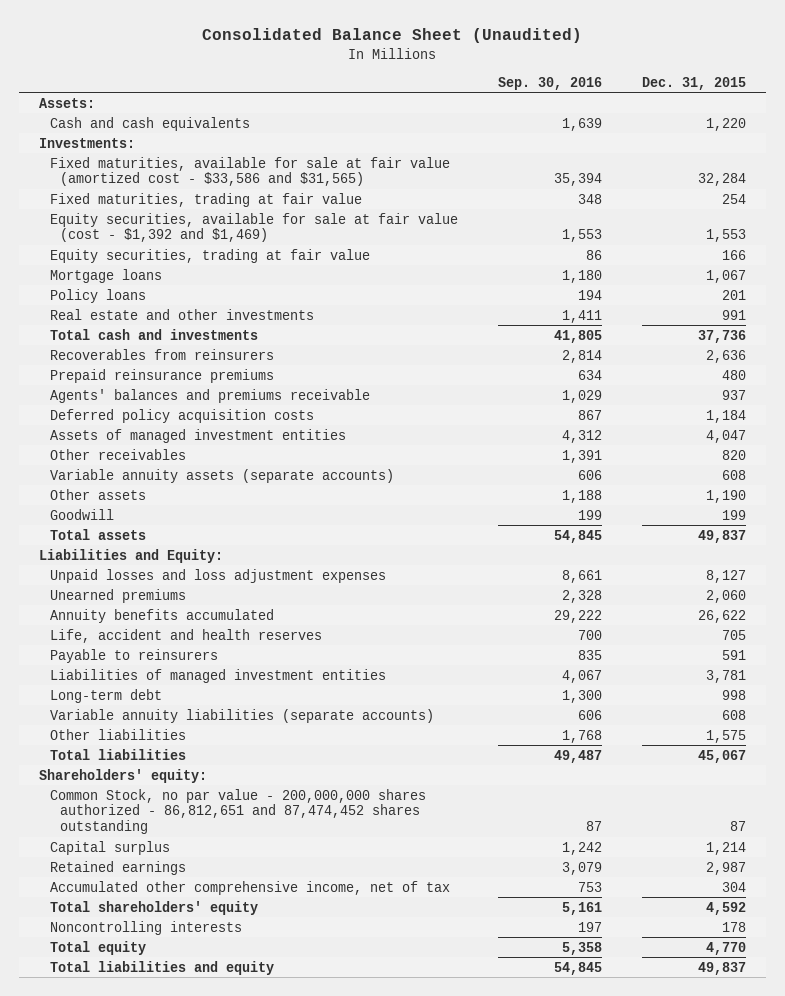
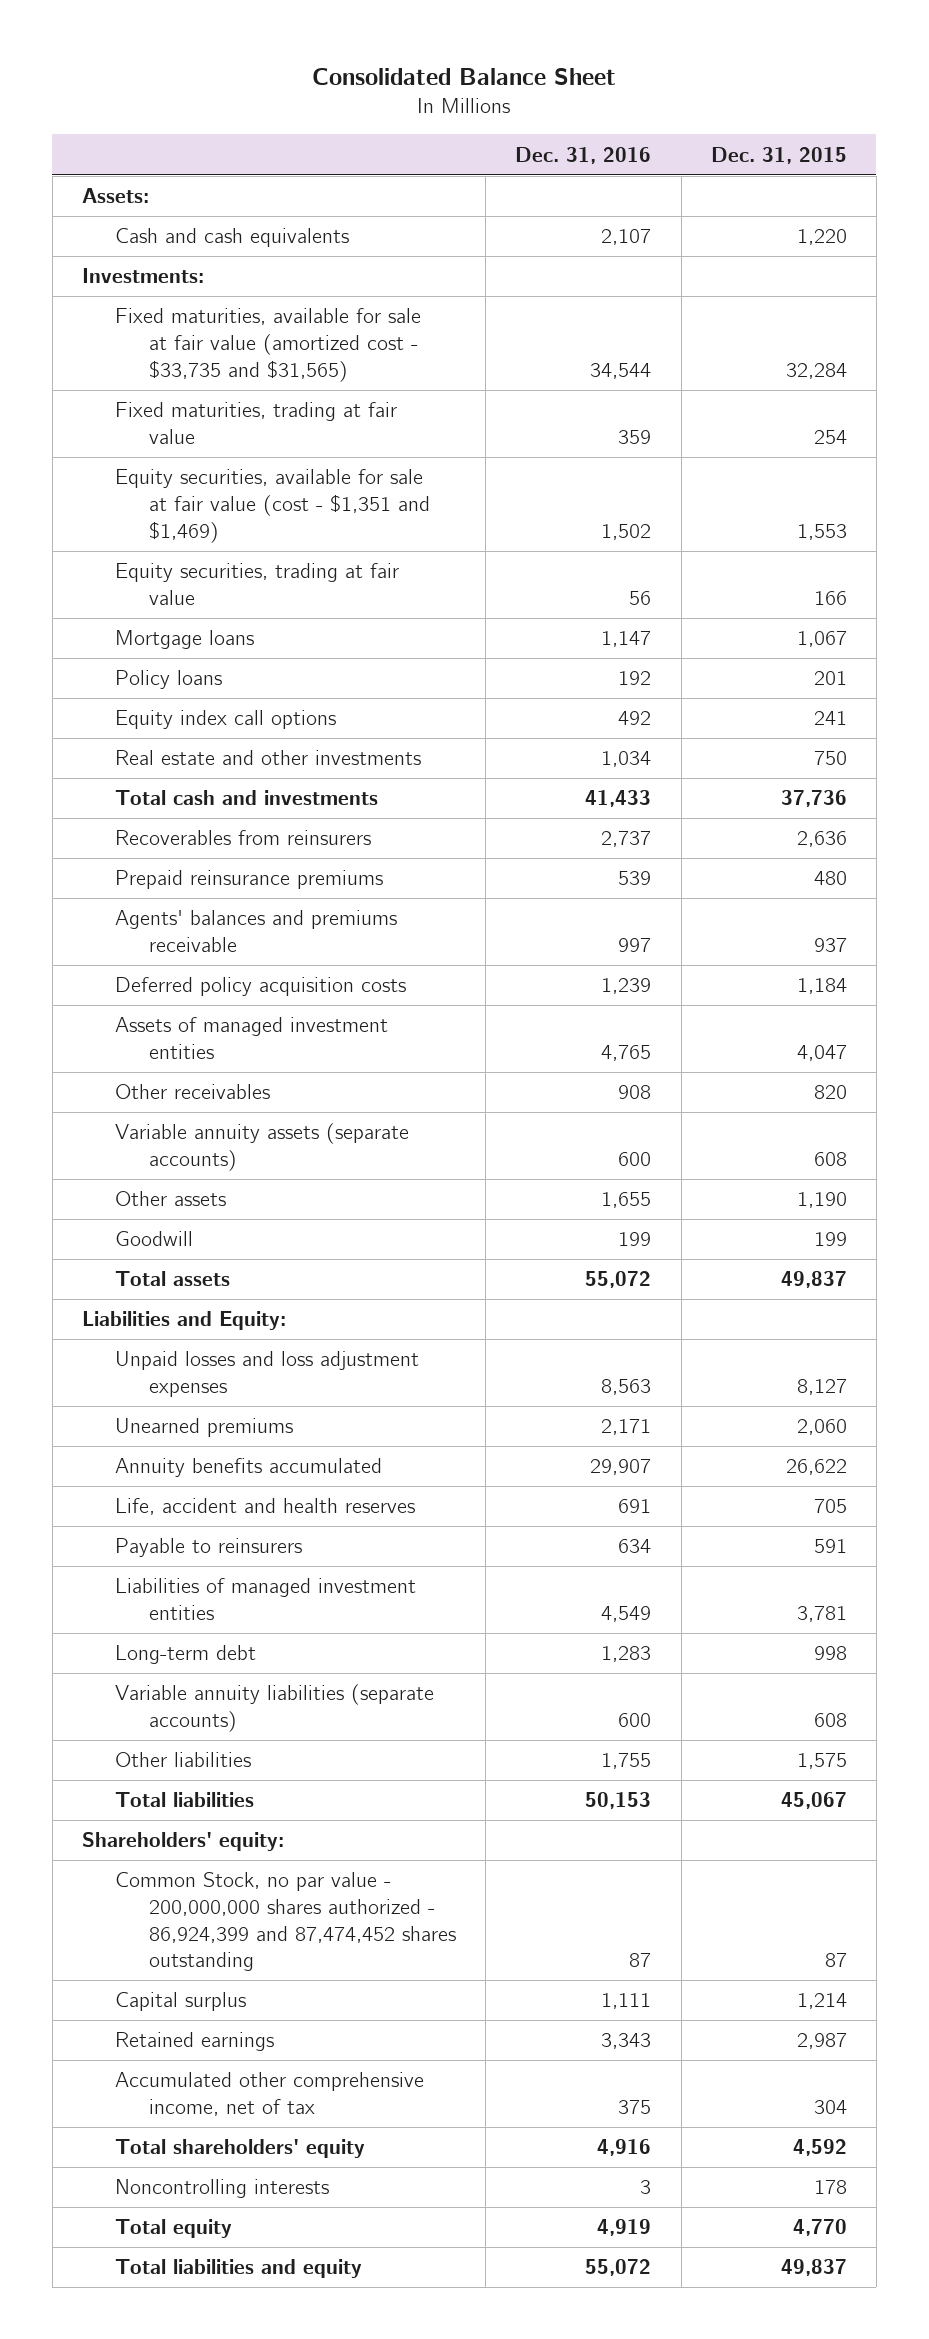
[202,28,583,44] Consolidated Balance Sheet (Unaudited) -> [312,67,617,85] Consolidated Balance Sheet
[497,76,602,90] Sep. 30, 2016 -> none
none -> [515,146,652,164] Dec. 31, 2016
[49,156,450,187] Fixed maturities, available for sale at fair value (amortized cost - $33,586 and $31,565) -> [115,308,422,382] Fixed maturities, available for sale at fair value (amortized cost - $33,735 and $31,565)
[49,212,458,243] Equity securities, available for sale at fair value (cost - $1,392 and $1,469) -> [115,469,431,543] Equity securities, available for sale at fair value (cost - $1,351 and $1,469)
none -> [115,710,337,730] Equity index call options
[721,309,746,320] 991 -> [813,751,847,766] 750
[49,788,426,835] Common Stock, no par value - 200,000,000 shares authorized - 86,812,651 and 87,474,452 shares outstanding -> [115,1872,457,1972] Common Stock, no par value - 200,000,000 shares authorized - 86,924,399 and 87,474,452 shares outstanding

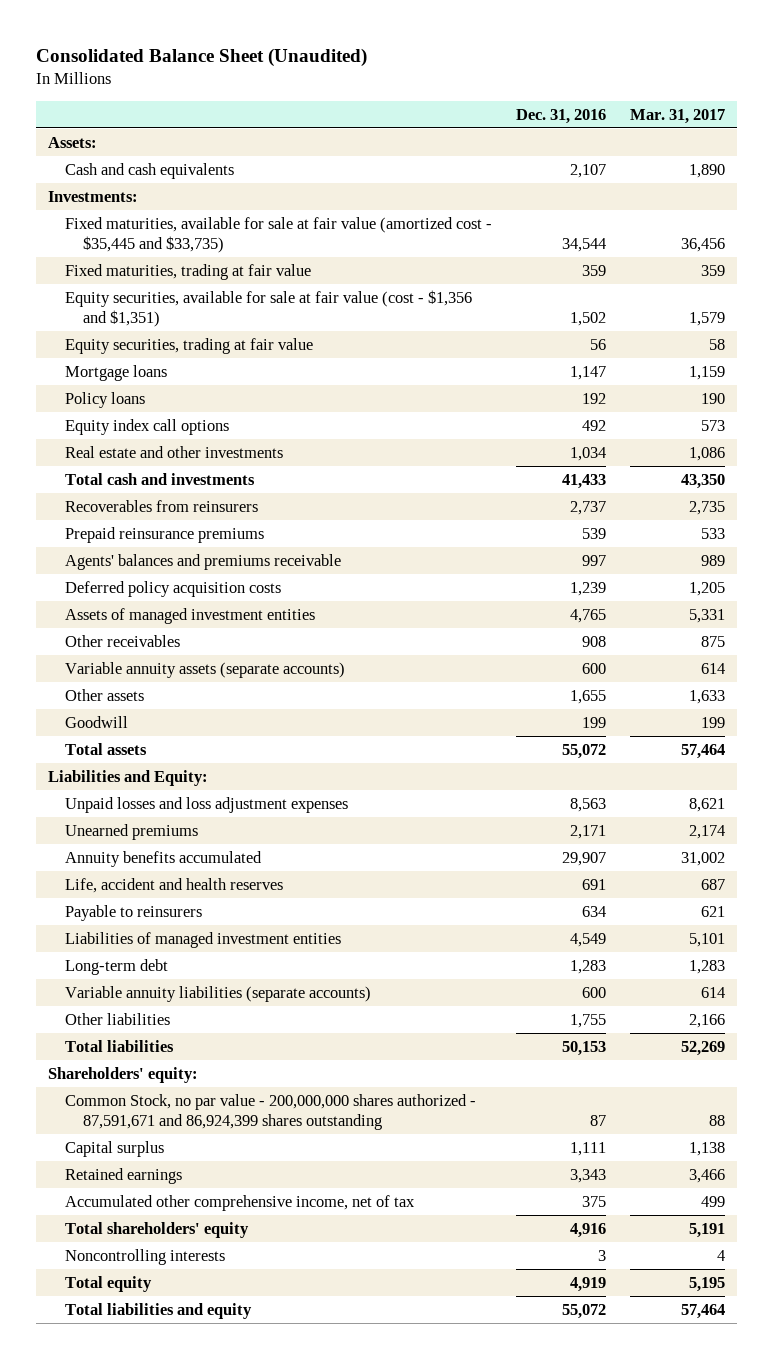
[312,67,617,85] Consolidated Balance Sheet -> [36,47,368,67] Consolidated Balance Sheet (Unaudited)
[710,146,847,164] Dec. 31, 2015 -> none
none -> [629,108,725,124] Mar. 31, 2017
[115,308,422,382] Fixed maturities, available for sale at fair value (amortized cost - $33,735 and $31,565) -> [65,216,493,254] Fixed maturities, available for sale at fair value (amortized cost - $35,445 and $33,735)
[115,469,431,543] Equity securities, available for sale at fair value (cost - $1,351 and $1,469) -> [65,289,473,328] Equity securities, available for sale at fair value (cost - $1,356 and $1,351)
[115,1872,457,1972] Common Stock, no par value - 200,000,000 shares authorized - 86,924,399 and 87,474,452 shares outstanding -> [65,1093,477,1131] Common Stock, no par value - 200,000,000 shares authorized - 87,591,671 and 86,924,399 shares outstanding

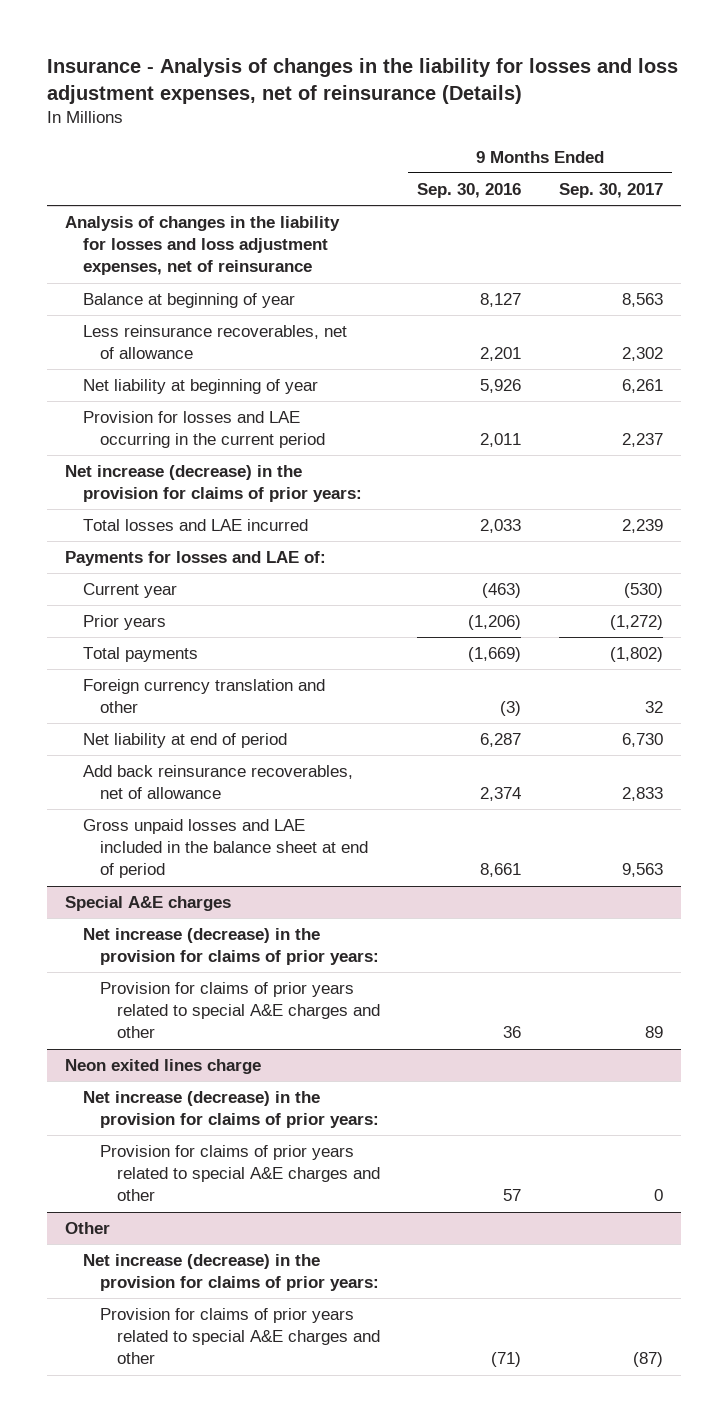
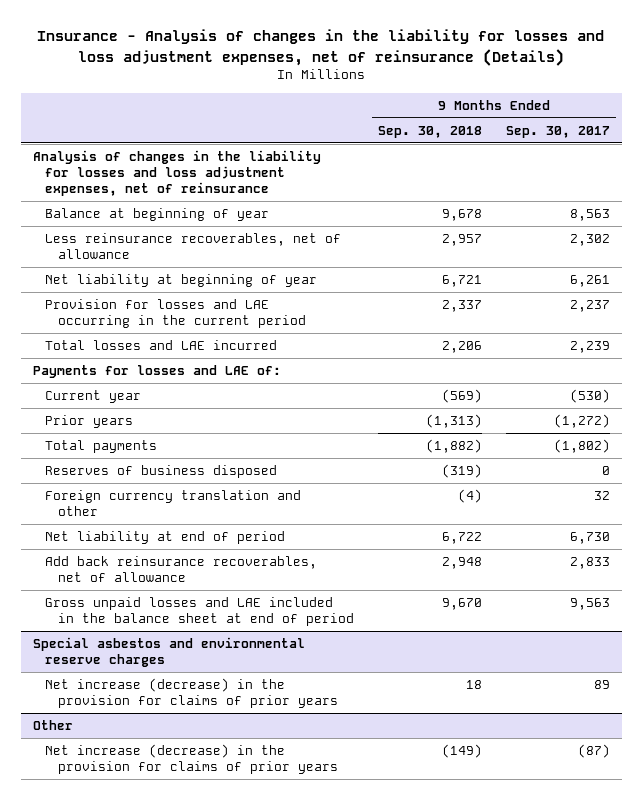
[417,182,522,198] Sep. 30, 2016 -> none
none -> [377,125,482,138] Sep. 30, 2018
[65,465,362,503] Net increase (decrease) in the provision for claims of prior years: -> none
none -> [45,465,278,479] Reserves of business disposed
[65,896,232,912] Special A&E charges -> none
[82,928,379,966] Net increase (decrease) in the provision for claims of prior years: -> none
[65,1059,262,1075] Neon exited lines charge -> none
[82,1091,379,1129] Net increase (decrease) in the provision for claims of prior years: -> none
[99,1145,381,1202] Provision for claims of prior years related to special A&E charges and other -> none
none -> [33,637,306,668] Special asbestos and environmental reserve charges
[99,982,381,1039] Provision for claims of prior years related to special A&E charges and other -> [45,678,338,709] Net increase (decrease) in the provision for claims of prior years
[82,1254,379,1292] Net increase (decrease) in the provision for claims of prior years: -> none
[99,1308,381,1365] Provision for claims of prior years related to special A&E charges and other -> [45,744,338,775] Net increase (decrease) in the provision for claims of prior years

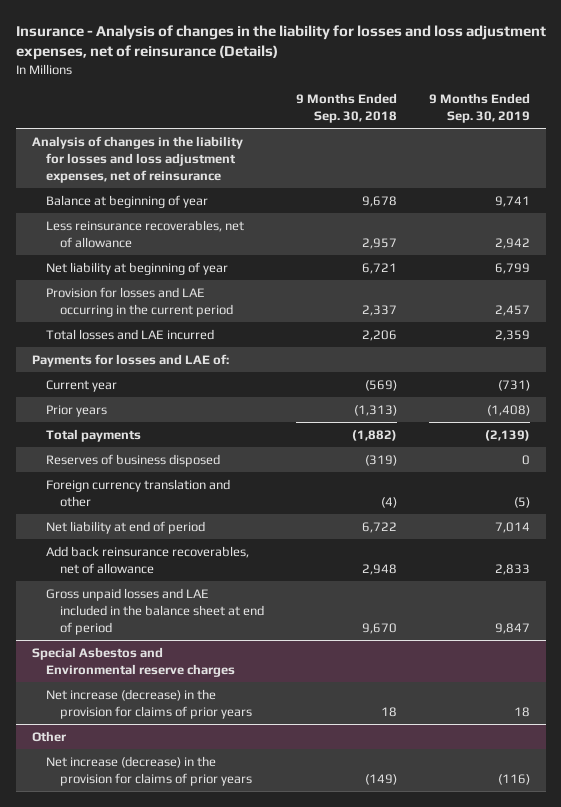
[505,125,610,138] Sep. 30, 2017 -> none
none -> [428,93,530,124] 9 Months Ended Sep. 30, 2019
[33,637,306,668] Special asbestos and environmental reserve charges -> [31,646,235,677] Special Asbestos and Environmental reserve charges

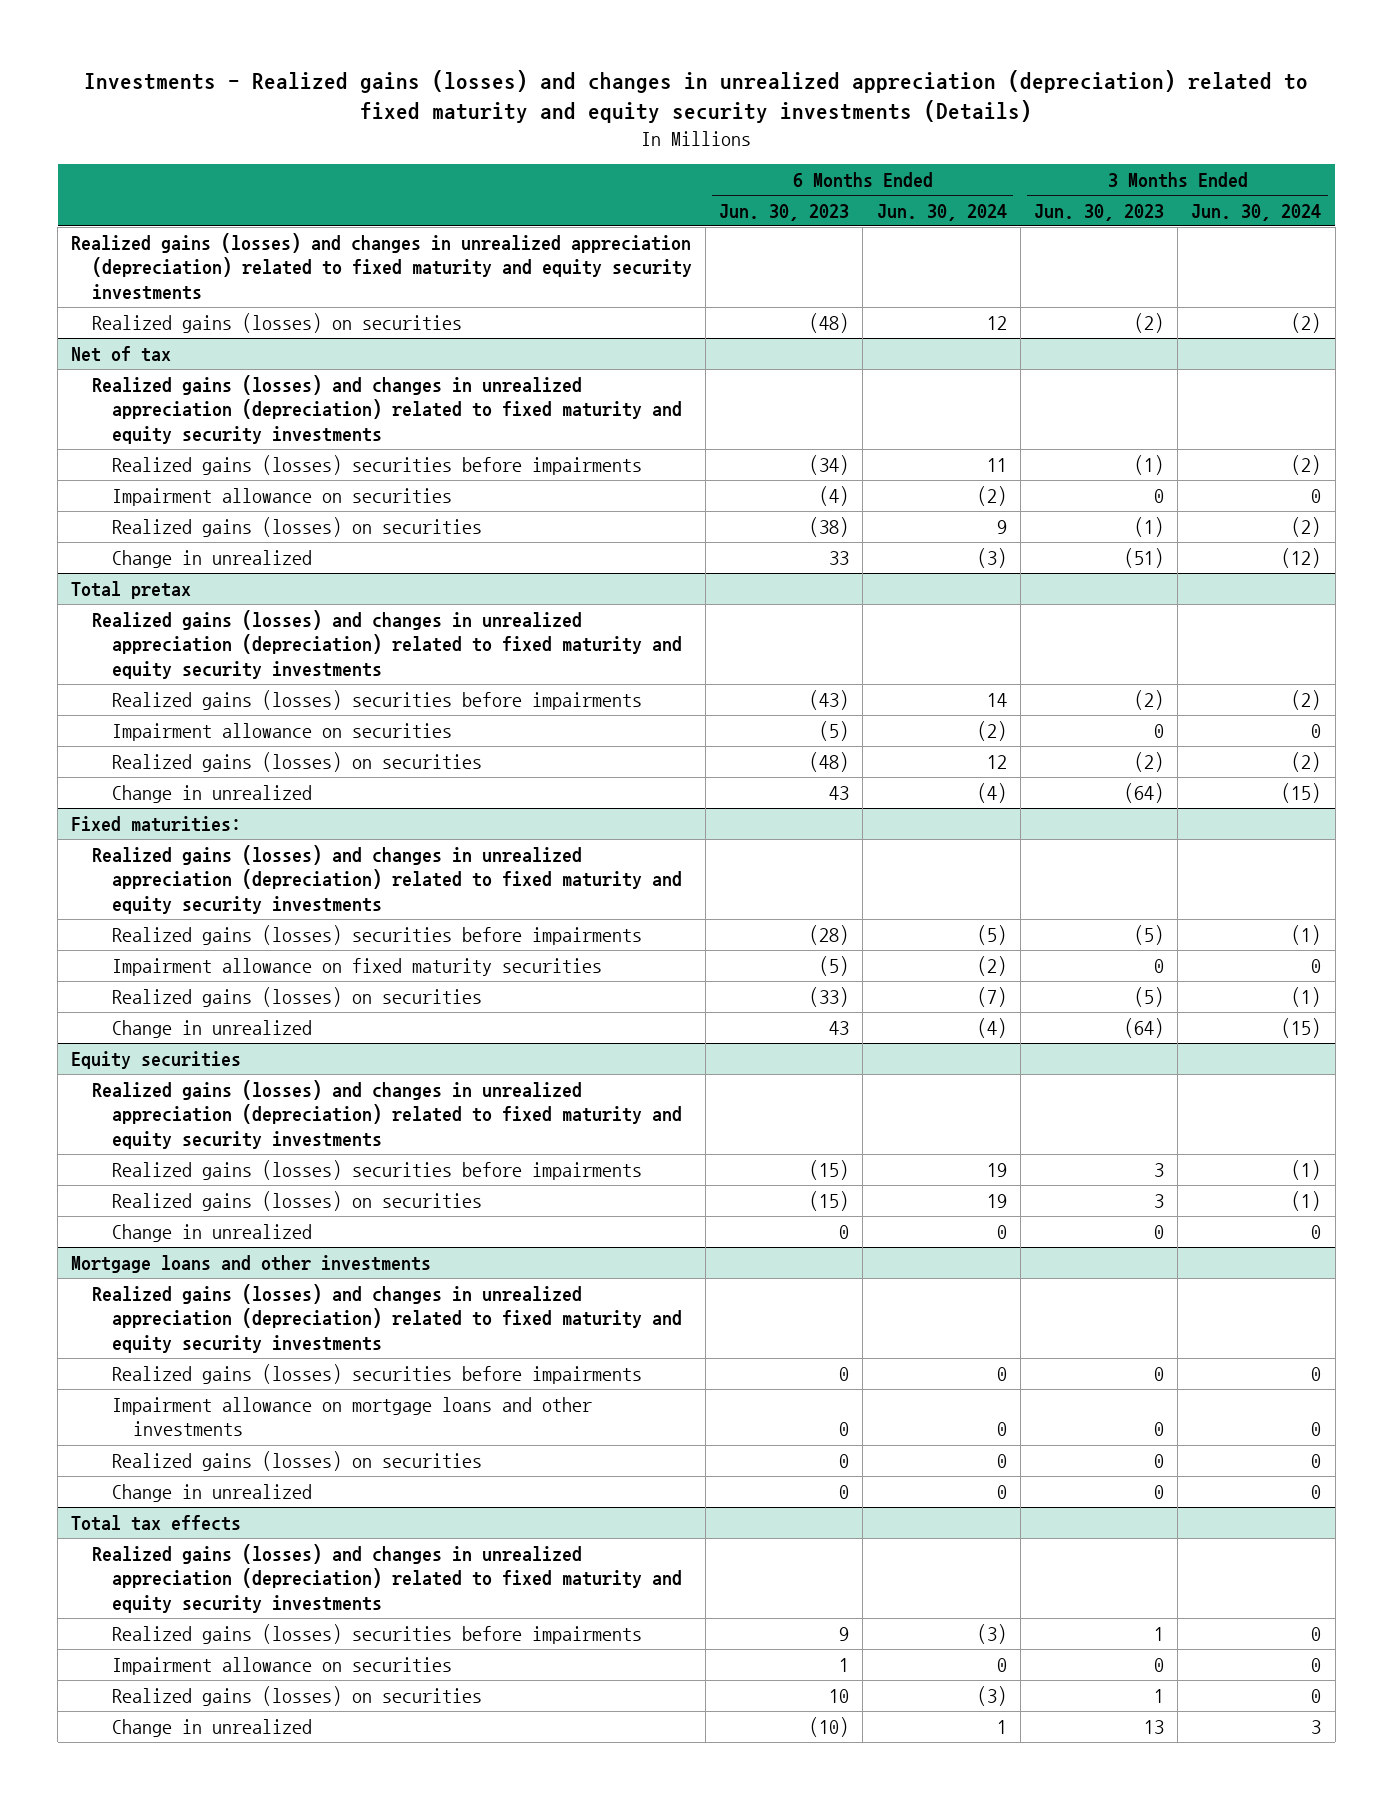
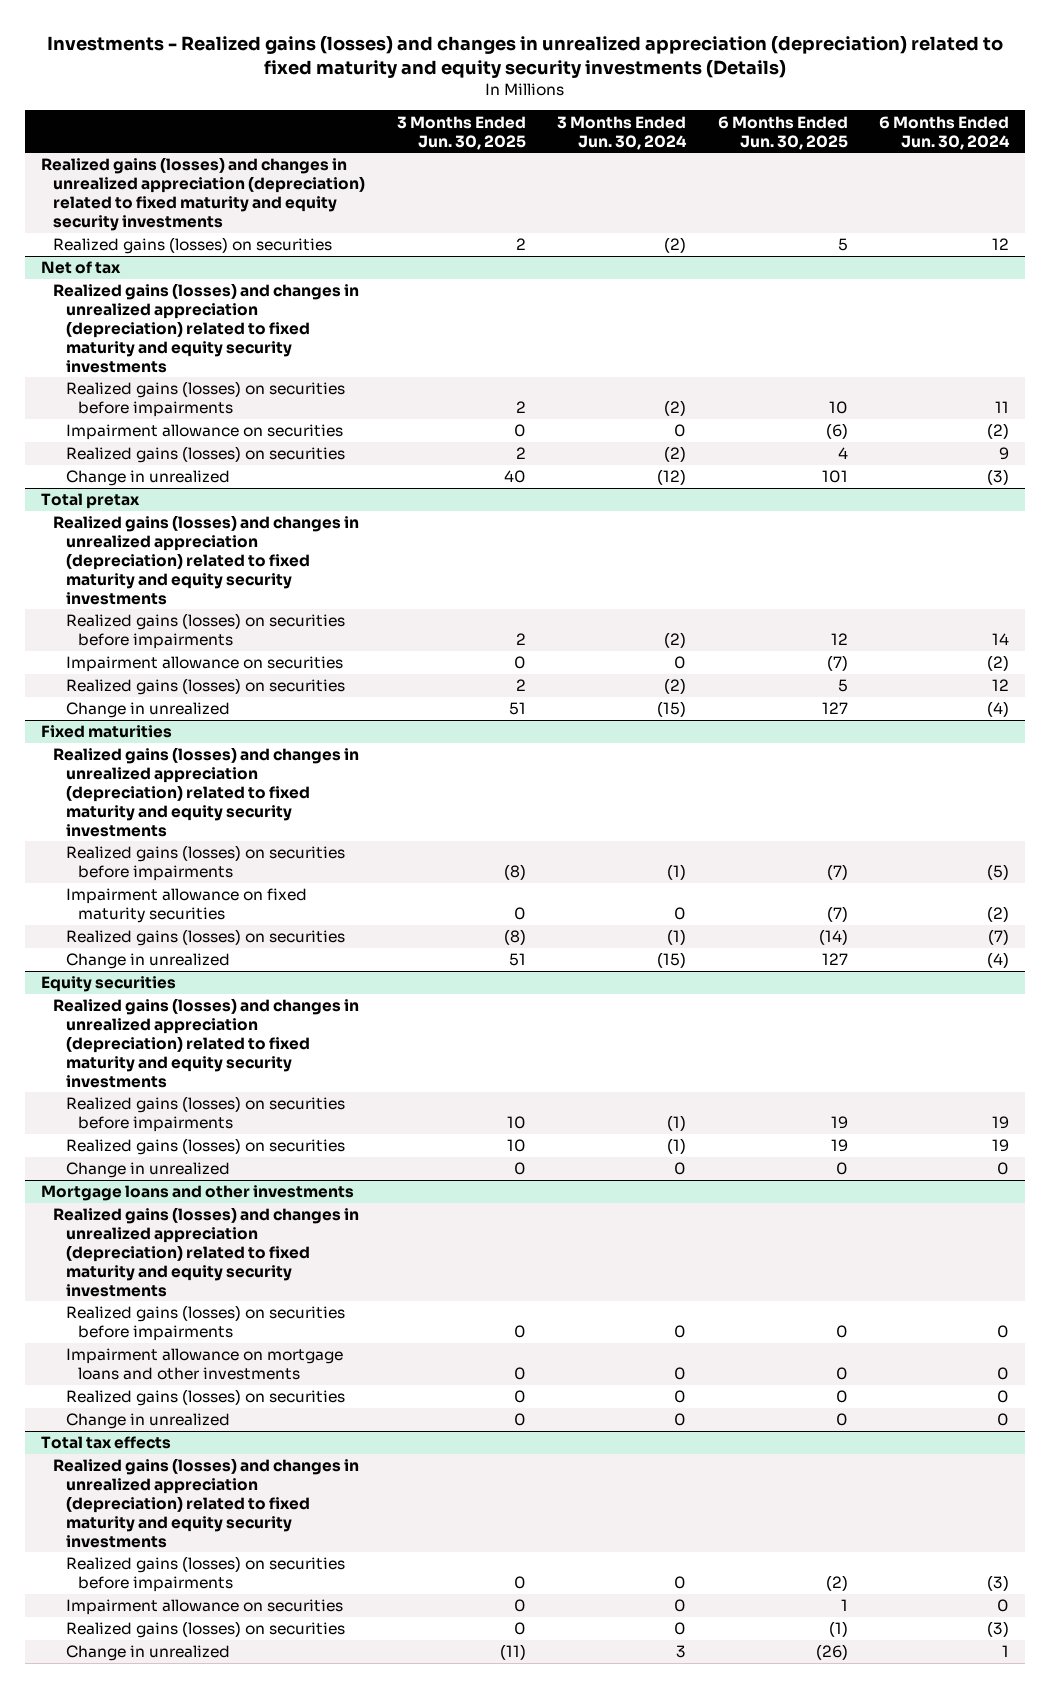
[719,203,850,221] Jun. 30, 2023 -> none
[1034,203,1165,221] Jun. 30, 2023 -> none
none -> [396,115,526,150] 3 Months Ended Jun. 30, 2025
none -> [717,115,848,150] 6 Months Ended Jun. 30, 2025
[112,454,643,475] Realized gains (losses) securities before impairments -> [65,381,345,418] Realized gains (losses) on securities before impairments
[112,689,643,710] Realized gains (losses) securities before impairments -> [65,613,345,650] Realized gains (losses) on securities before impairments
[71,815,242,832] Fixed maturities: -> [41,725,173,739] Fixed maturities
[112,924,643,945] Realized gains (losses) securities before impairments -> [65,845,345,882] Realized gains (losses) on securities before impairments
[112,1159,643,1180] Realized gains (losses) securities before impairments -> [65,1096,345,1133] Realized gains (losses) on securities before impairments
[112,1363,643,1384] Realized gains (losses) securities before impairments -> [65,1305,345,1342] Realized gains (losses) on securities before impairments
[112,1623,643,1644] Realized gains (losses) securities before impairments -> [65,1556,345,1593] Realized gains (losses) on securities before impairments

